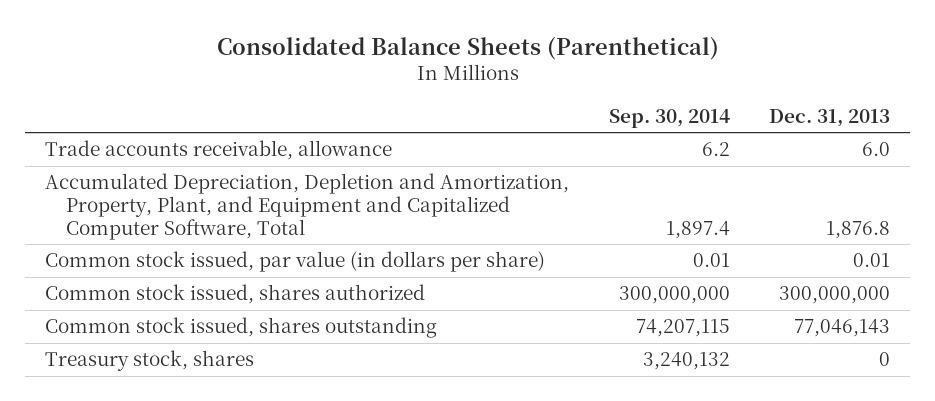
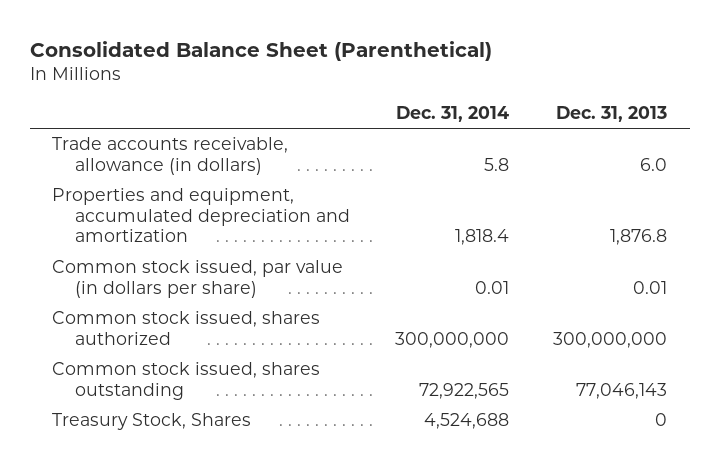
[216,36,719,60] Consolidated Balance Sheets (Parenthetical) -> [30,40,493,61] Consolidated Balance Sheet (Parenthetical)
[608,108,730,128] Sep. 30, 2014 -> none
none -> [395,105,509,122] Dec. 31, 2014
[44,140,392,161] Trade accounts receivable, allowance -> [52,137,289,175] Trade accounts receivable, allowance (in dollars)
[44,173,569,240] Accumulated Depreciation, Depletion and Amortization, Property, Plant, and Equipment and Capitalized Computer Software, Total -> [52,188,351,243] Properties and equipment, accumulated depreciation and amortization
[44,350,254,372] Treasury stock, shares -> [52,413,252,431] Treasury Stock, Shares

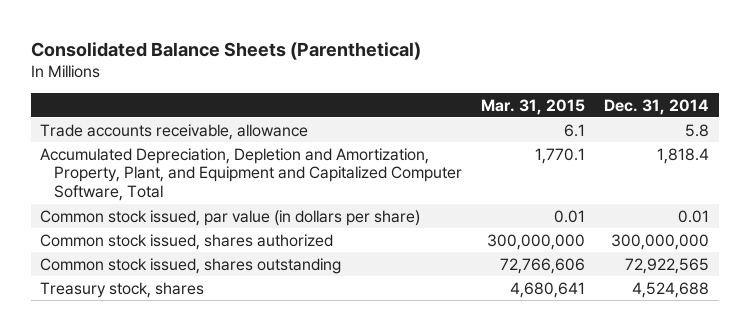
[30,40,493,61] Consolidated Balance Sheet (Parenthetical) -> [30,41,421,60] Consolidated Balance Sheets (Parenthetical)
[556,105,668,122] Dec. 31, 2013 -> none
none -> [480,98,585,115] Mar. 31, 2015
[52,137,289,175] Trade accounts receivable, allowance (in dollars) -> [40,123,309,140] Trade accounts receivable, allowance
[52,188,351,243] Properties and equipment, accumulated depreciation and amortization -> [40,147,462,202] Accumulated Depreciation, Depletion and Amortization, Property, Plant, and Equipment and Capitalized Computer Software, Total
[52,413,252,431] Treasury Stock, Shares -> [40,281,205,298] Treasury stock, shares

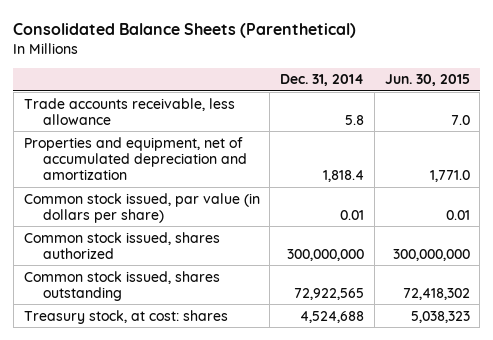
[480,98,585,115] Mar. 31, 2015 -> none
none -> [384,74,470,87] Jun. 30, 2015
[40,123,309,140] Trade accounts receivable, allowance -> [23,97,235,125] Trade accounts receivable, less allowance
[40,147,462,202] Accumulated Depreciation, Depletion and Amortization, Property, Plant, and Equipment and Capitalized Computer Software, Total -> [23,136,248,180] Properties and equipment, net of accumulated depreciation and amortization
[40,281,205,298] Treasury stock, shares -> [23,309,228,324] Treasury stock, at cost: shares

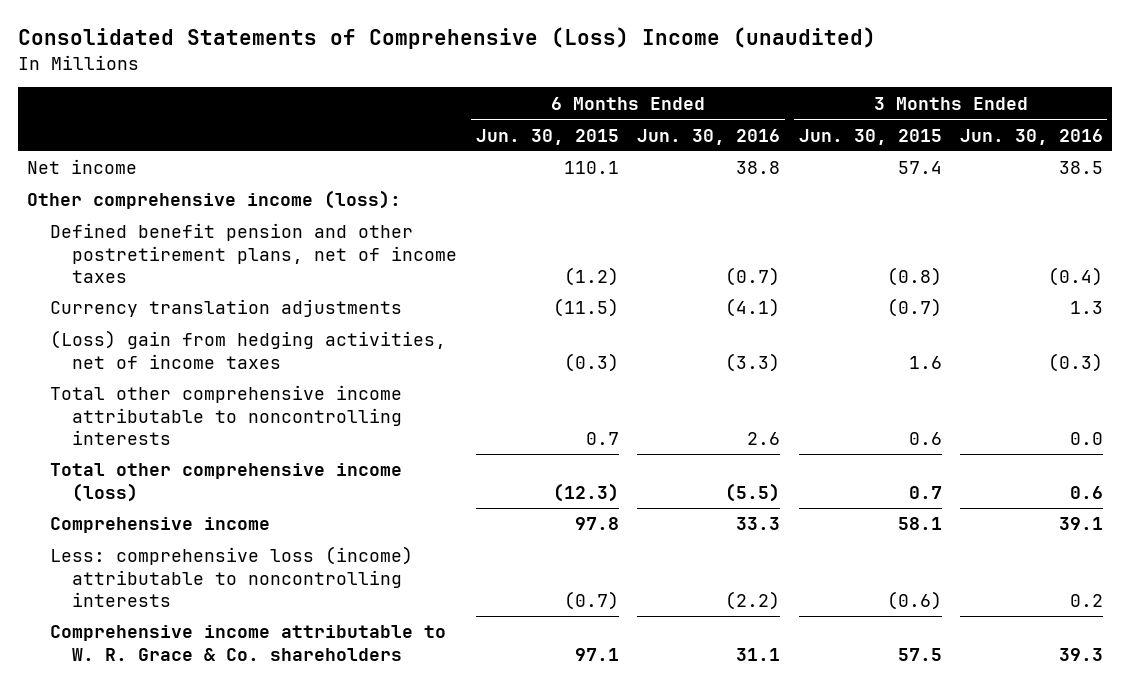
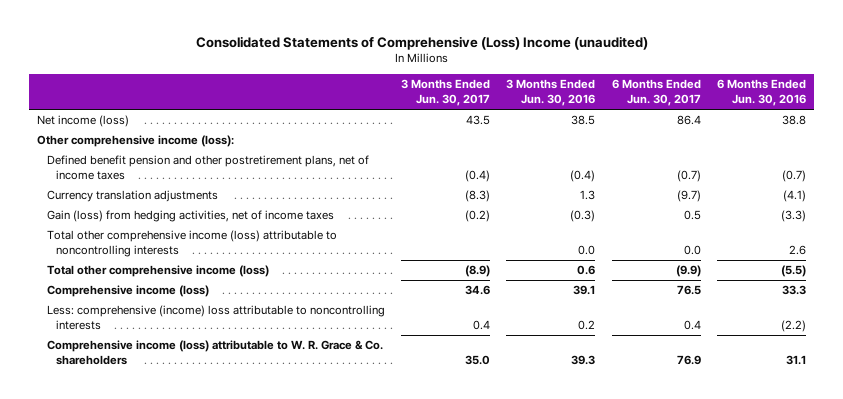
[475,128,619,145] Jun. 30, 2015 -> none
[798,128,942,145] Jun. 30, 2015 -> none
none -> [401,79,491,107] 3 Months Ended Jun. 30, 2017
none -> [611,79,701,107] 6 Months Ended Jun. 30, 2017
[26,159,137,175] Net income -> [37,115,130,128] Net income (loss)
[49,330,446,369] (Loss) gain from hedging activities, net of income taxes -> [46,210,334,223] Gain (loss) from hedging activities, net of income taxes
[49,385,403,445] Total other comprehensive income attributable to noncontrolling interests -> [46,230,337,258] Total other comprehensive income (loss) attributable to noncontrolling interests
[49,517,270,534] Comprehensive income -> [46,285,209,298] Comprehensive income (loss)
[49,546,413,607] Less: comprehensive loss (income) attributable to noncontrolling interests -> [46,305,385,331] Less: comprehensive (income) loss attributable to noncontrolling interests
[49,625,446,661] Comprehensive income attributable to W. R. Grace & Co. shareholders -> [46,340,383,366] Comprehensive income (loss) attributable to W. R. Grace & Co. shareholders

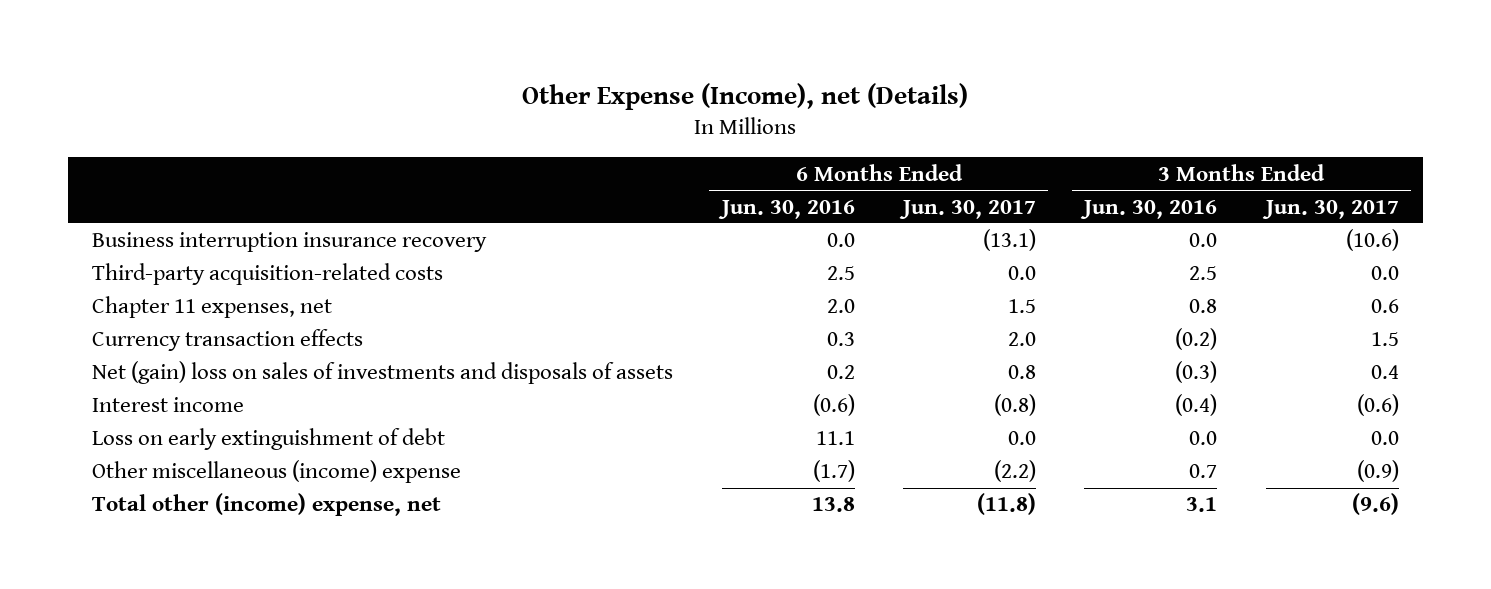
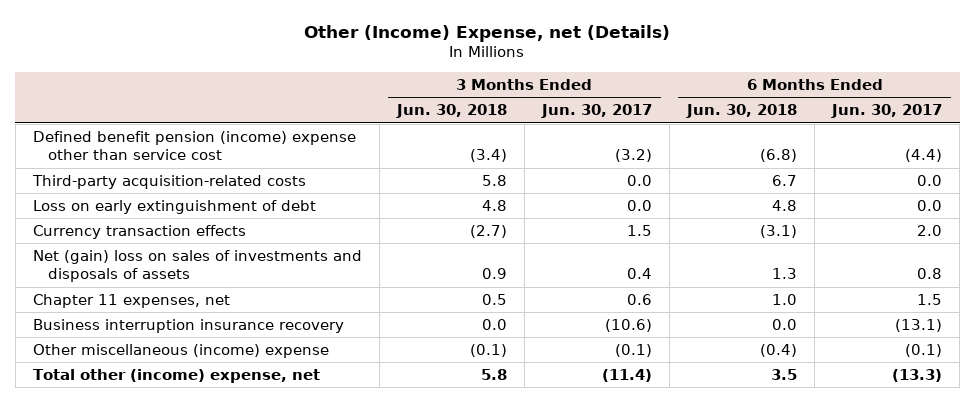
[522,82,969,110] Other Expense (Income), net (Details) -> [304,24,671,42] Other (Income) Expense, net (Details)
[717,199,855,219] Jun. 30, 2016 -> none
[1080,199,1218,219] Jun. 30, 2016 -> none
none -> [395,104,507,119] Jun. 30, 2018
none -> [686,104,798,119] Jun. 30, 2018
none -> [32,131,356,161] Defined benefit pension (income) expense other than service cost
[92,428,446,451] Loss on early extinguishment of debt -> [32,200,316,215] Loss on early extinguishment of debt
[92,397,245,413] Interest income -> none
[92,296,333,319] Chapter 11 expenses, net -> [32,294,230,309] Chapter 11 expenses, net
[92,232,488,253] Business interruption insurance recovery -> [32,319,344,334] Business interruption insurance recovery
[993,460,1036,483] (2.2) -> [905,344,943,358] (0.1)
[1356,460,1399,483] (0.9) -> [614,344,652,358] (0.1)
[976,493,1036,516] (11.8) -> [892,369,943,383] (13.3)
[1351,493,1399,516] (9.6) -> [601,369,652,383] (11.4)

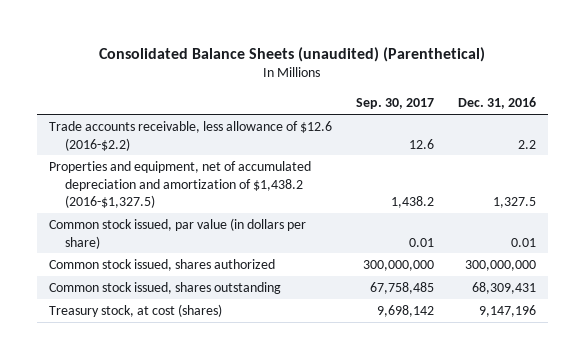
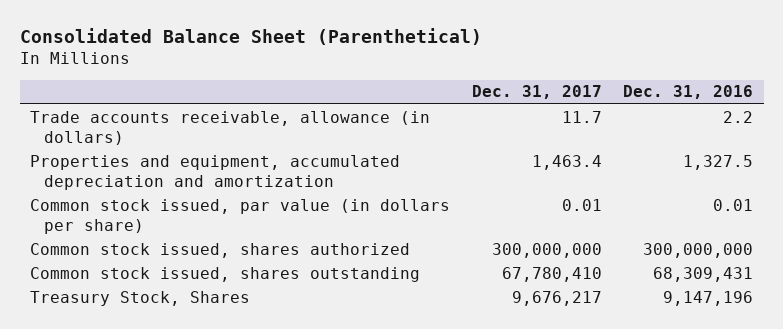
[99,46,486,62] Consolidated Balance Sheets (unaudited) (Parenthetical) -> [19,28,482,46] Consolidated Balance Sheet (Parenthetical)
[355,98,434,110] Sep. 30, 2017 -> none
none -> [471,85,602,100] Dec. 31, 2017
[48,120,332,151] Trade accounts receivable, less allowance of $12.6 (2016-$2.2) -> [30,110,431,145] Trade accounts receivable, allowance (in dollars)
[48,160,311,209] Properties and equipment, net of accumulated depreciation and amortization of $1,438.2 (2016-$1,327.5) -> [30,154,401,190] Properties and equipment, accumulated depreciation and amortization
[48,303,222,317] Treasury stock, at cost (shares) -> [30,290,251,306] Treasury Stock, Shares

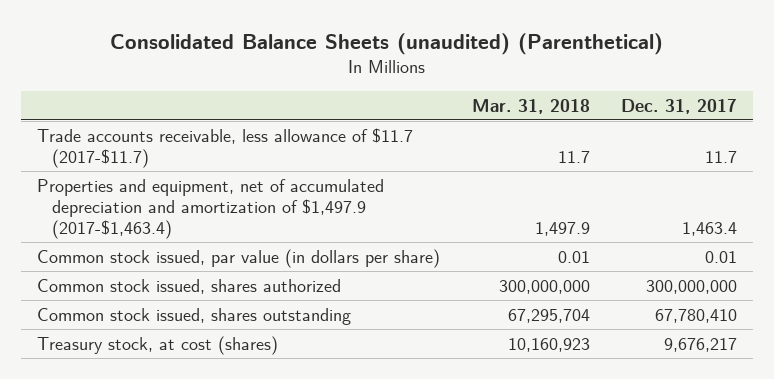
[19,28,482,46] Consolidated Balance Sheet (Parenthetical) -> [110,33,664,56] Consolidated Balance Sheets (unaudited) (Parenthetical)
[623,85,754,100] Dec. 31, 2016 -> none
none -> [471,98,590,114] Mar. 31, 2018
[30,110,431,145] Trade accounts receivable, allowance (in dollars) -> [37,127,414,168] Trade accounts receivable, less allowance of $11.7 (2017-$11.7)
[30,154,401,190] Properties and equipment, accumulated depreciation and amortization -> [37,178,385,240] Properties and equipment, net of accumulated depreciation and amortization of $1,497.9 (2017-$1,463.4)
[30,290,251,306] Treasury Stock, Shares -> [37,335,279,355] Treasury stock, at cost (shares)

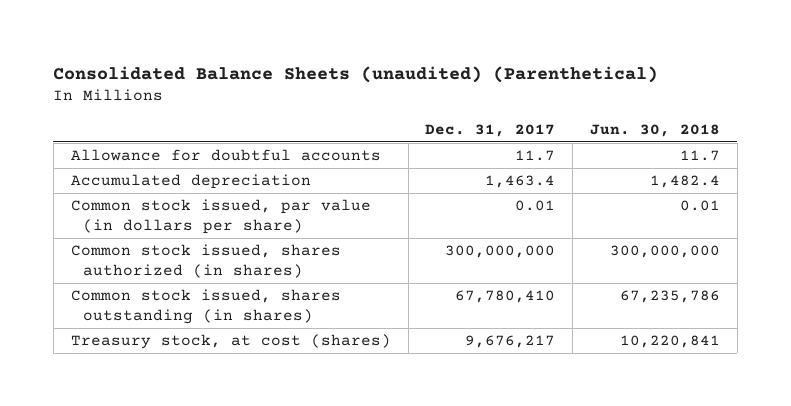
[471,98,590,114] Mar. 31, 2018 -> none
none -> [590,123,721,137] Jun. 30, 2018
[37,127,414,168] Trade accounts receivable, less allowance of $11.7 (2017-$11.7) -> [70,149,381,162] Allowance for doubtful accounts
[37,178,385,240] Properties and equipment, net of accumulated depreciation and amortization of $1,497.9 (2017-$1,463.4) -> [70,174,311,190] Accumulated depreciation
[37,278,342,294] Common stock issued, shares authorized -> [70,244,341,279] Common stock issued, shares authorized (in shares)
[37,307,352,325] Common stock issued, shares outstanding -> [70,289,341,325] Common stock issued, shares outstanding (in shares)

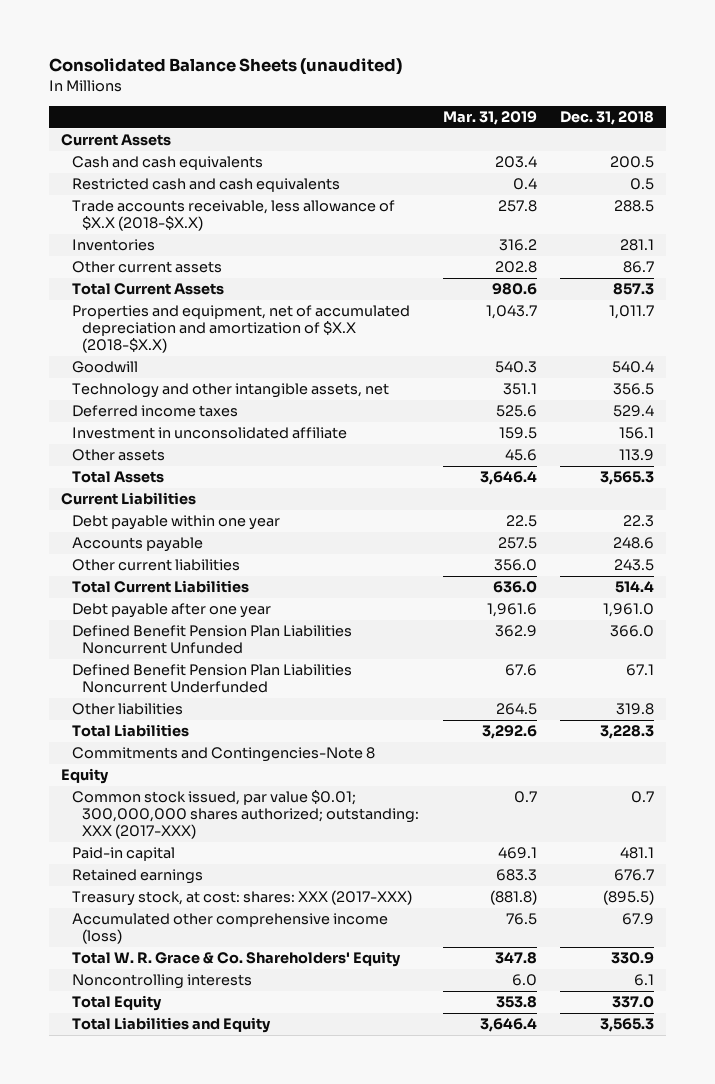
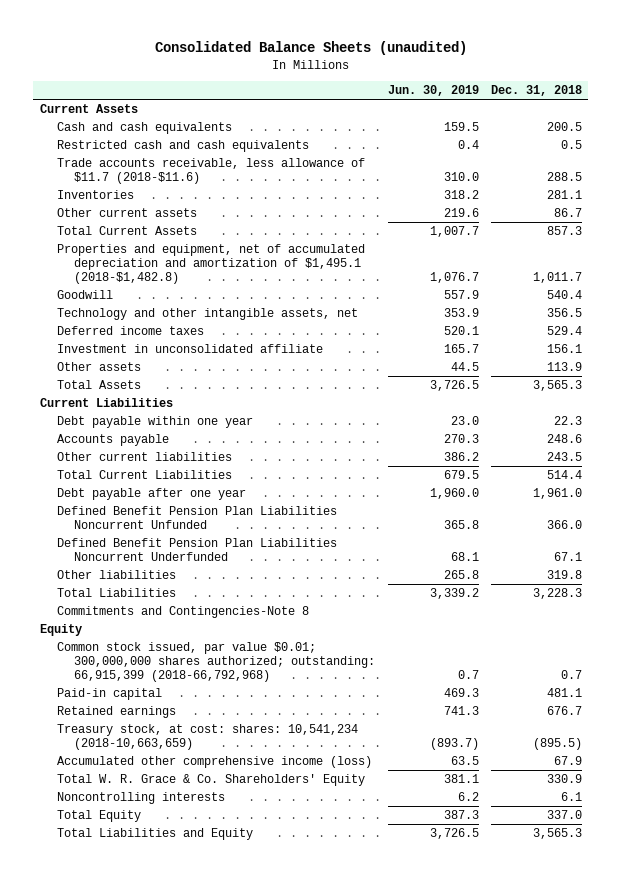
[442,111,537,126] Mar. 31, 2019 -> none
none -> [387,85,479,97] Jun. 30, 2019
[71,200,395,232] Trade accounts receivable, less allowance of $X.X (2018-$X.X) -> [56,158,365,185] Trade accounts receivable, less allowance of $11.7 (2018-$11.6)
[71,305,410,354] Properties and equipment, net of accumulated depreciation and amortization of $X.X (2018-$X.X) -> [56,244,365,285] Properties and equipment, net of accumulated depreciation and amortization of $1,495.1 (2018-$1,482.8)
[71,790,420,840] Common stock issued, par value $0.01; 300,000,000 shares authorized; outstanding: XXX (2017-XXX) -> [56,642,376,683] Common stock issued, par value $0.01; 300,000,000 shares authorized; outstanding: 66,915,399 (2018-66,792,968)
[71,890,412,907] Treasury stock, at cost: shares: XXX (2017-XXX) -> [56,724,358,751] Treasury stock, at cost: shares: 10,541,234 (2018-10,663,659)

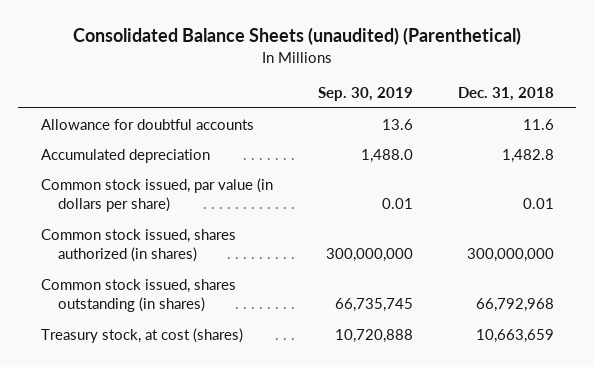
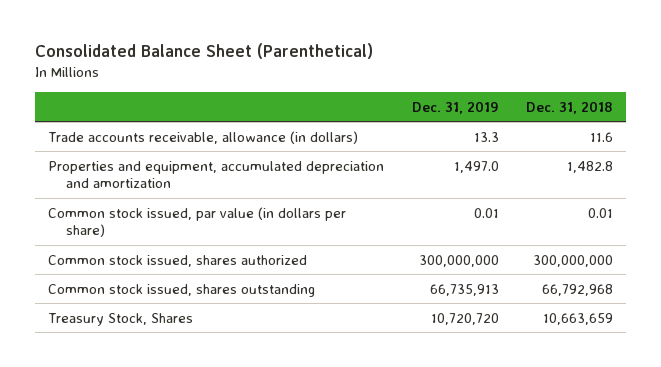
[73,27,522,46] Consolidated Balance Sheets (unaudited) (Parenthetical) -> [34,43,373,60] Consolidated Balance Sheet (Parenthetical)
[317,87,413,102] Sep. 30, 2019 -> none
none -> [411,100,499,114] Dec. 31, 2019
[40,118,254,130] Allowance for doubtful accounts -> [48,130,359,144] Trade accounts receivable, allowance (in dollars)
[40,148,210,163] Accumulated depreciation -> [48,160,385,189] Properties and equipment, accumulated depreciation and amortization
[40,228,236,262] Common stock issued, shares authorized (in shares) -> [48,254,308,267] Common stock issued, shares authorized
[40,278,236,312] Common stock issued, shares outstanding (in shares) -> [48,283,316,297] Common stock issued, shares outstanding
[40,327,243,343] Treasury stock, at cost (shares) -> [48,312,194,326] Treasury Stock, Shares

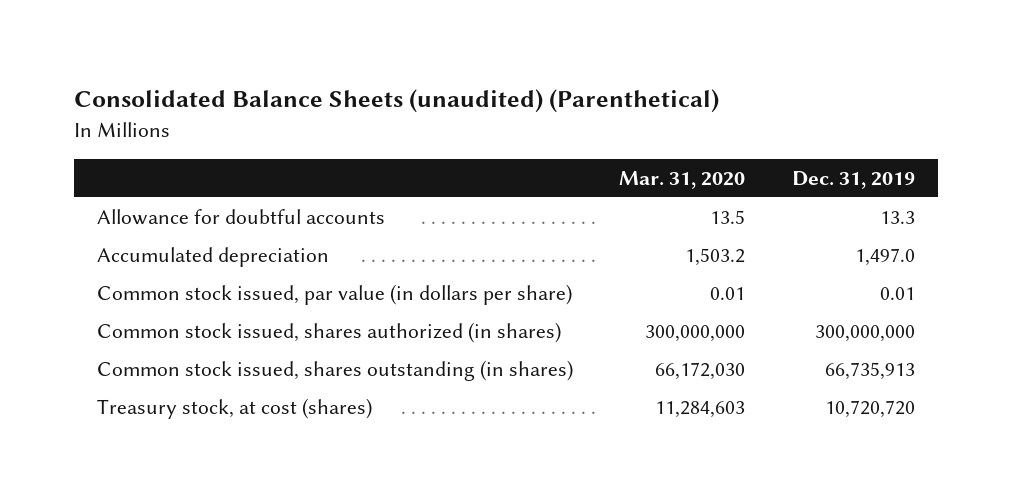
[34,43,373,60] Consolidated Balance Sheet (Parenthetical) -> [73,89,719,114] Consolidated Balance Sheets (unaudited) (Parenthetical)
[525,100,613,114] Dec. 31, 2018 -> none
none -> [619,170,746,189] Mar. 31, 2020
[48,130,359,144] Trade accounts receivable, allowance (in dollars) -> [96,209,385,226] Allowance for doubtful accounts
[48,160,385,189] Properties and equipment, accumulated depreciation and amortization -> [96,247,329,268] Accumulated depreciation
[48,254,308,267] Common stock issued, shares authorized -> [96,322,561,344] Common stock issued, shares authorized (in shares)
[48,283,316,297] Common stock issued, shares outstanding -> [96,360,573,382] Common stock issued, shares outstanding (in shares)
[48,312,194,326] Treasury Stock, Shares -> [96,398,372,420] Treasury stock, at cost (shares)

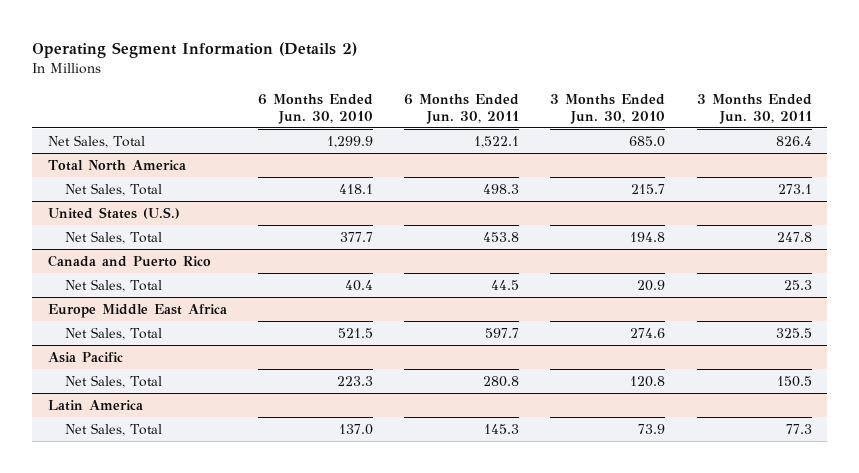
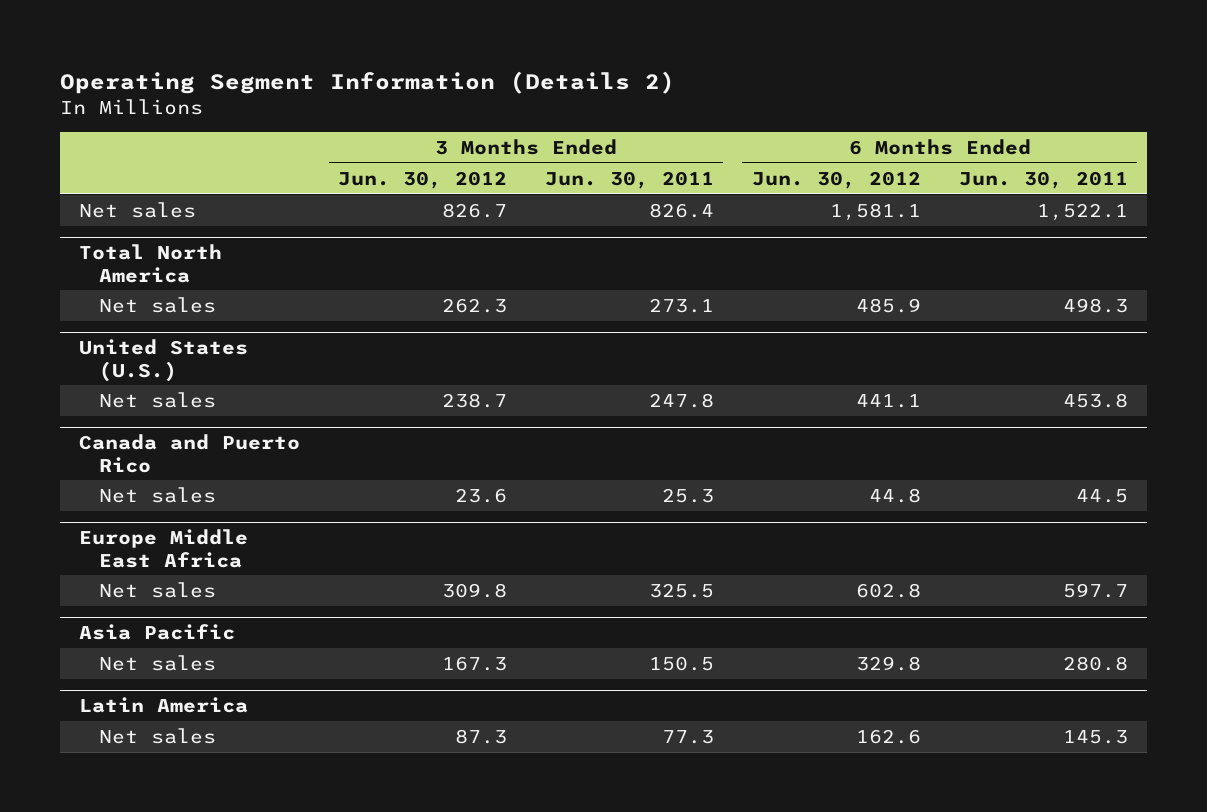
[258,93,374,124] 6 Months Ended Jun. 30, 2010 -> none
[550,93,666,124] 3 Months Ended Jun. 30, 2010 -> none
none -> [338,170,508,189] Jun. 30, 2012
none -> [751,170,921,189] Jun. 30, 2012
[47,134,145,148] Net Sales, Total -> [79,201,197,218] Net sales
[64,182,162,196] Net Sales, Total -> [98,296,216,313] Net sales
[64,230,162,244] Net Sales, Total -> [98,391,216,408] Net sales
[64,278,162,292] Net Sales, Total -> [98,486,216,503] Net sales
[64,326,162,340] Net Sales, Total -> [98,581,216,598] Net sales
[64,374,162,388] Net Sales, Total -> [98,654,216,671] Net sales
[64,422,162,436] Net Sales, Total -> [98,727,216,744] Net sales

